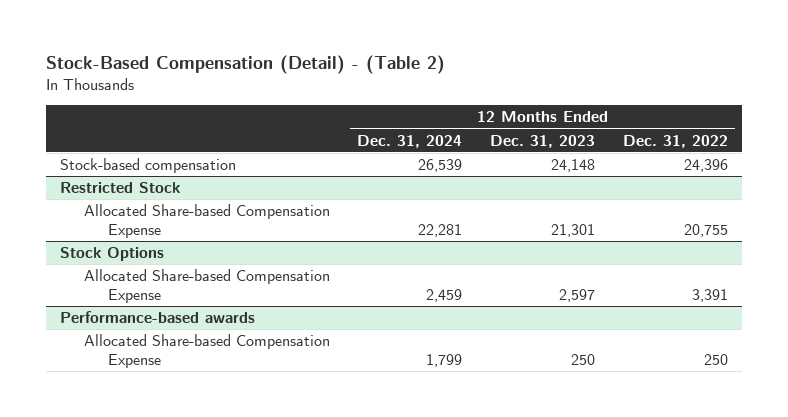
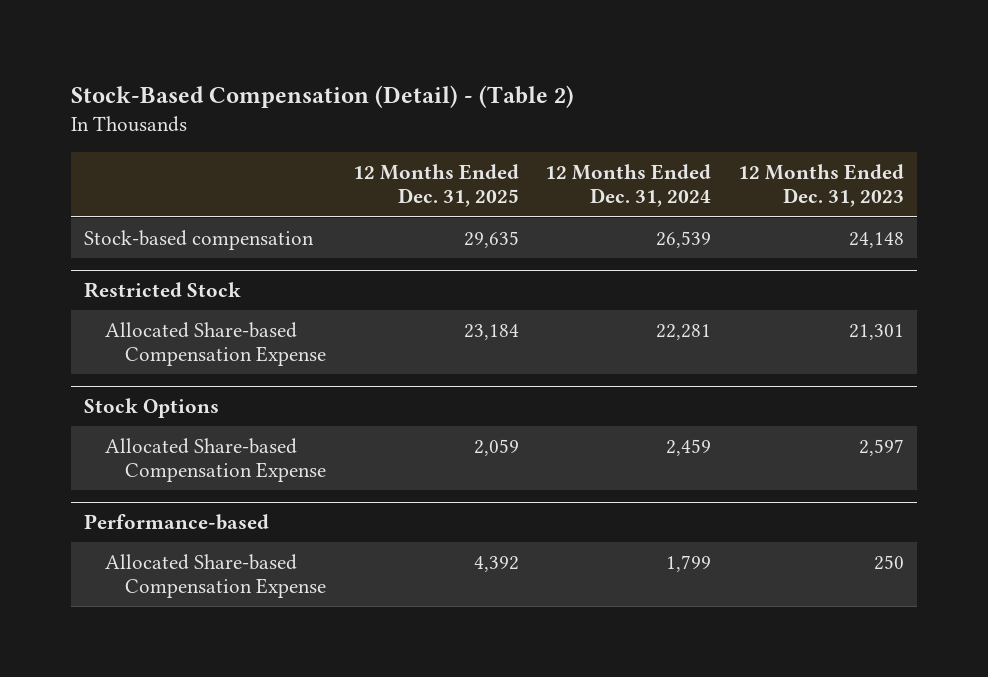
[623,134,729,148] Dec. 31, 2022 -> none
none -> [352,164,519,208] 12 Months Ended Dec. 31, 2025
[59,310,255,323] Performance-based awards -> [83,513,269,530] Performance-based

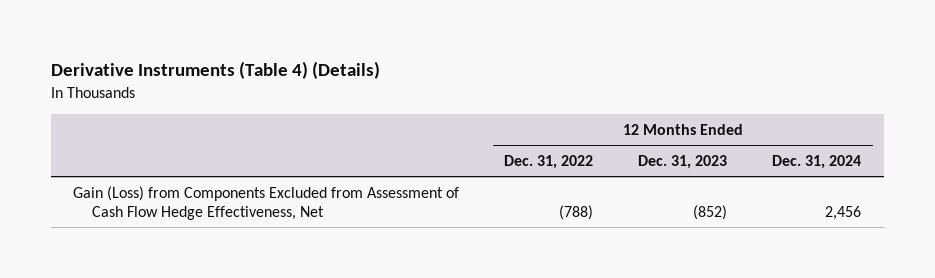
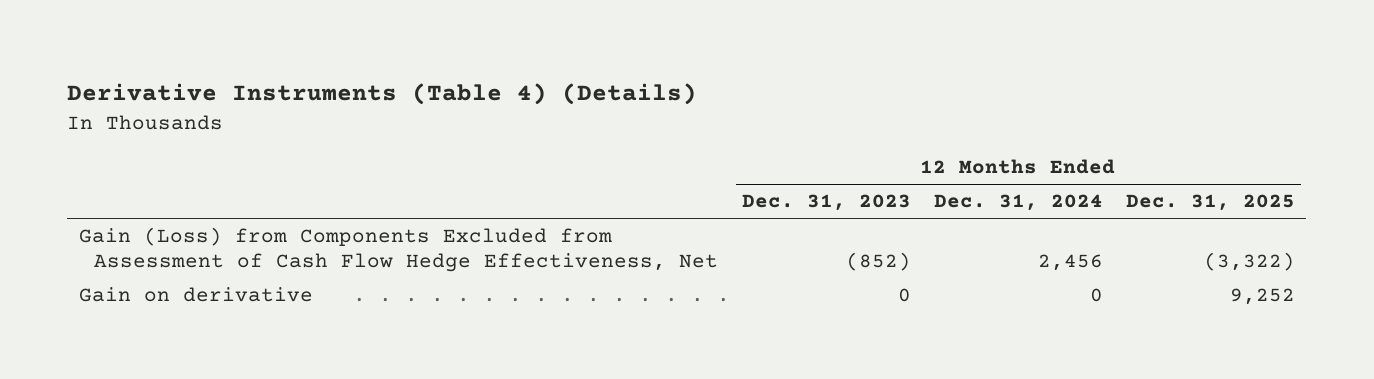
[504,155,594,170] Dec. 31, 2022 -> none
none -> [1125,194,1295,212] Dec. 31, 2025
none -> [78,287,313,303] Gain on derivative

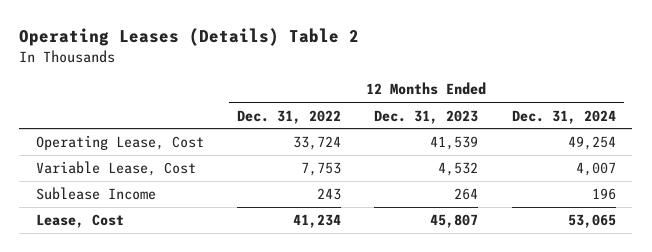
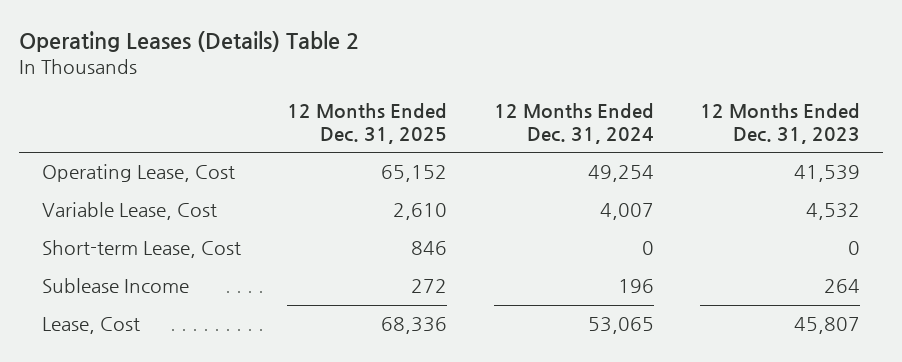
[237,109,342,124] Dec. 31, 2022 -> none
none -> [287,102,448,144] 12 Months Ended Dec. 31, 2025
none -> [42,240,242,259] Short-term Lease, Cost

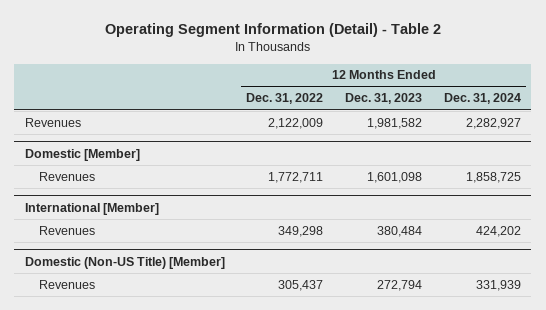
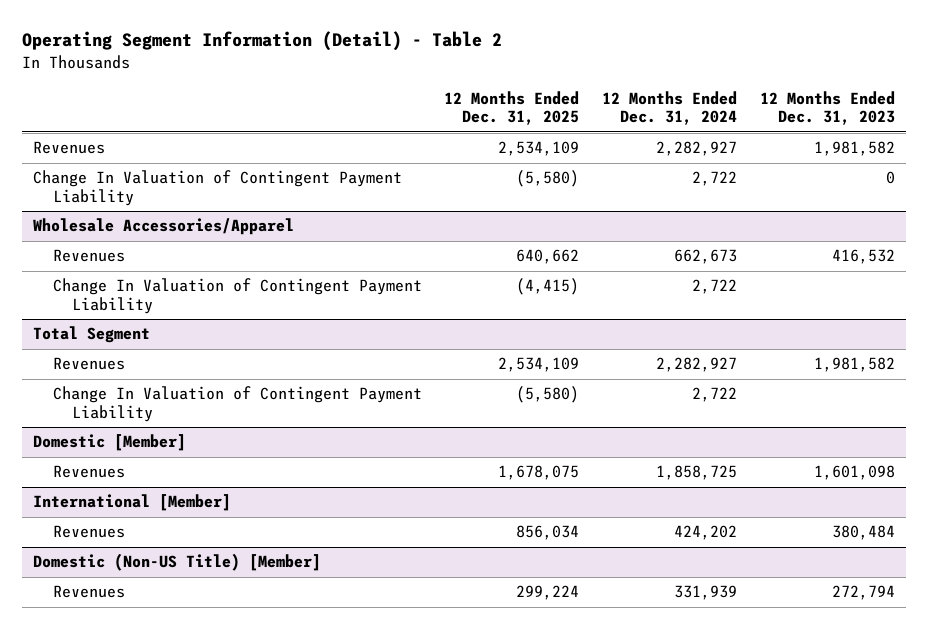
[246,93,324,105] Dec. 31, 2022 -> none
none -> [444,90,580,126] 12 Months Ended Dec. 31, 2025
none -> [32,170,402,206] Change In Valuation of Contingent Payment Liability
none -> [32,218,294,236] Wholesale Accessories/Apparel
none -> [52,249,125,263] Revenues
none -> [52,278,422,314] Change In Valuation of Contingent Payment Liability
none -> [32,326,150,344] Total Segment
none -> [52,357,125,371] Revenues
none -> [52,386,422,422] Change In Valuation of Contingent Payment Liability

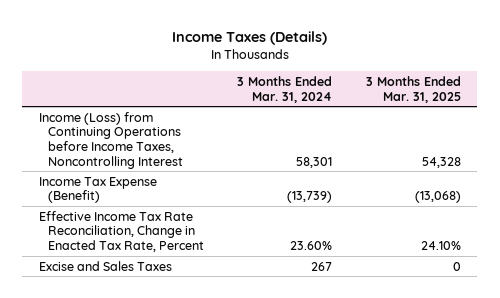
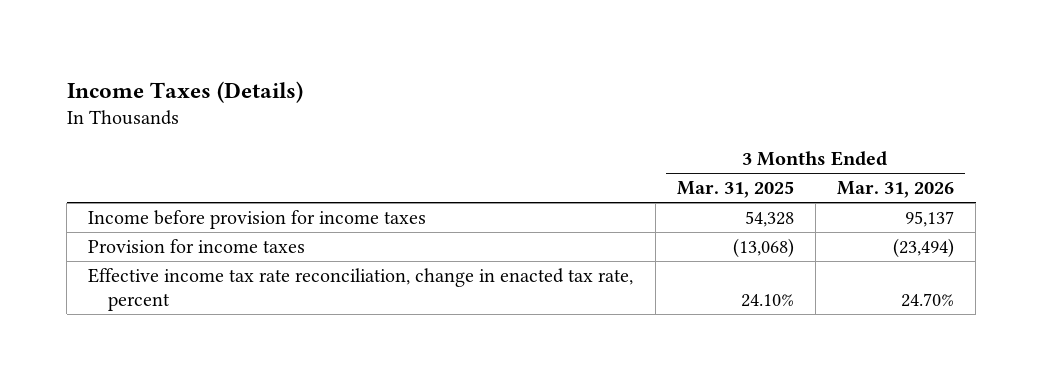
[237,76,333,103] 3 Months Ended Mar. 31, 2024 -> none
none -> [836,181,954,199] Mar. 31, 2026
[38,260,172,271] Excise and Sales Taxes -> none
[38,111,183,169] Income (Loss) from Continuing Operations before Income Taxes, Noncontrolling Interest -> [88,209,427,229] Income before provision for income taxes
[38,176,157,204] Income Tax Expense (Benefit) -> [88,238,306,253] Provision for income taxes
[38,210,204,253] Effective Income Tax Rate Reconciliation, Change in Enacted Tax Rate, Percent -> [88,267,634,311] Effective income tax rate reconciliation, change in enacted tax rate, percent

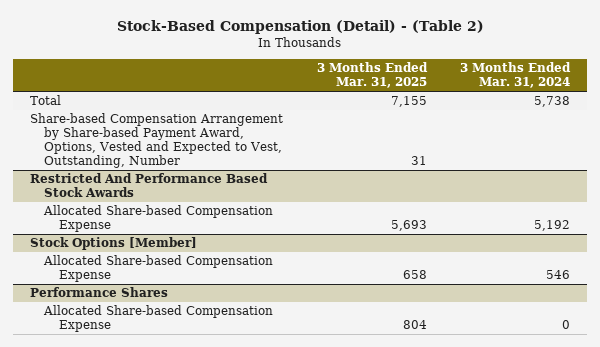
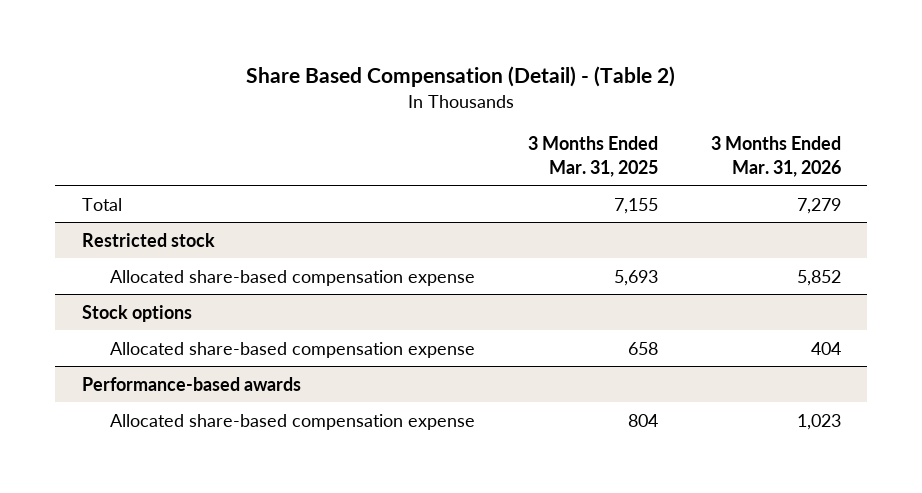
[117,20,485,35] Stock-Based Compensation (Detail) - (Table 2) -> [246,66,676,88] Share Based Compensation (Detail) - (Table 2)
[460,62,572,89] 3 Months Ended Mar. 31, 2024 -> none
none -> [710,136,841,177] 3 Months Ended Mar. 31, 2026
[29,113,283,168] Share-based Compensation Arrangement by Share-based Payment Award, Options, Vested and Expected to Vest, Outstanding, Number -> none
[29,173,268,198] Restricted And Performance Based Stock Awards -> none
none -> [81,232,215,247] Restricted stock
[43,205,274,233] Allocated Share-based Compensation Expense -> [109,269,475,286] Allocated share-based compensation expense
[29,237,197,251] Stock Options [Member] -> [81,304,192,322] Stock options
[43,255,274,283] Allocated Share-based Compensation Expense -> [109,341,475,358] Allocated share-based compensation expense
[29,287,168,298] Performance Shares -> [81,376,301,391] Performance-based awards
[43,305,274,333] Allocated Share-based Compensation Expense -> [109,413,475,430] Allocated share-based compensation expense

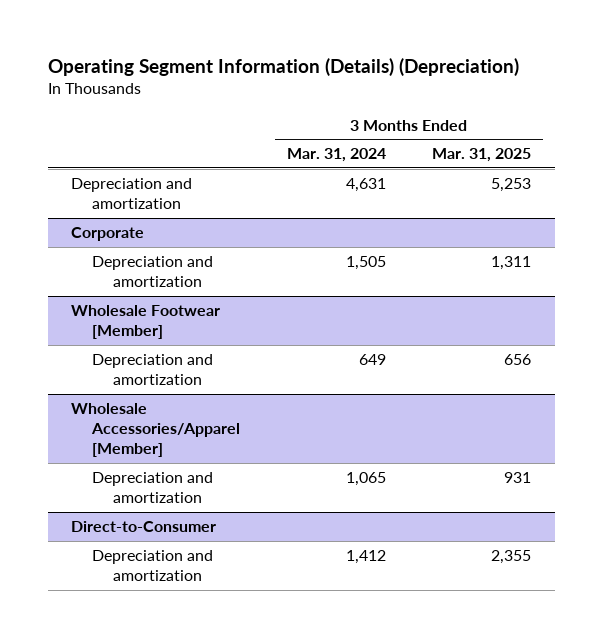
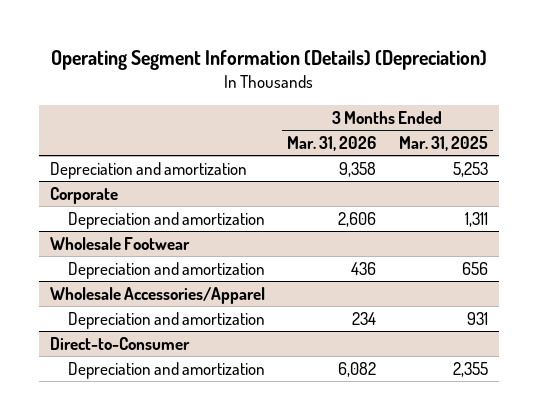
[286,148,386,163] Mar. 31, 2024 -> none
none -> [287,136,377,152] Mar. 31, 2026
[71,305,221,340] Wholesale Footwear [Member] -> [50,236,191,250] Wholesale Footwear
[71,403,241,457] Wholesale Accessories/Apparel [Member] -> [50,286,266,304] Wholesale Accessories/Apparel

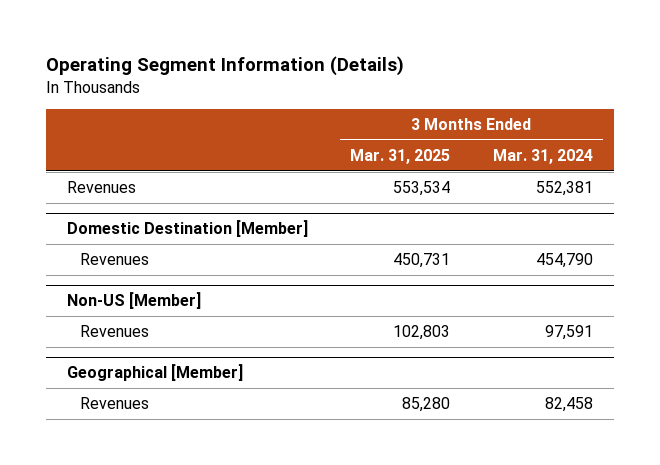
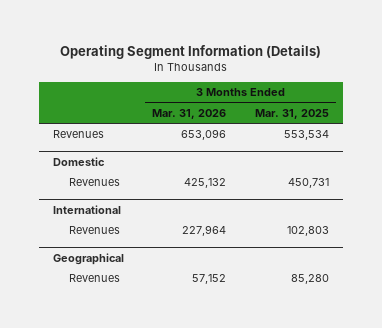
[492,149,593,165] Mar. 31, 2024 -> none
none -> [152,109,227,120] Mar. 31, 2026
[67,220,309,238] Domestic Destination [Member] -> [52,156,105,166] Domestic
[67,292,202,310] Non-US [Member] -> [52,204,121,214] International
[67,364,244,382] Geographical [Member] -> [52,252,124,265] Geographical

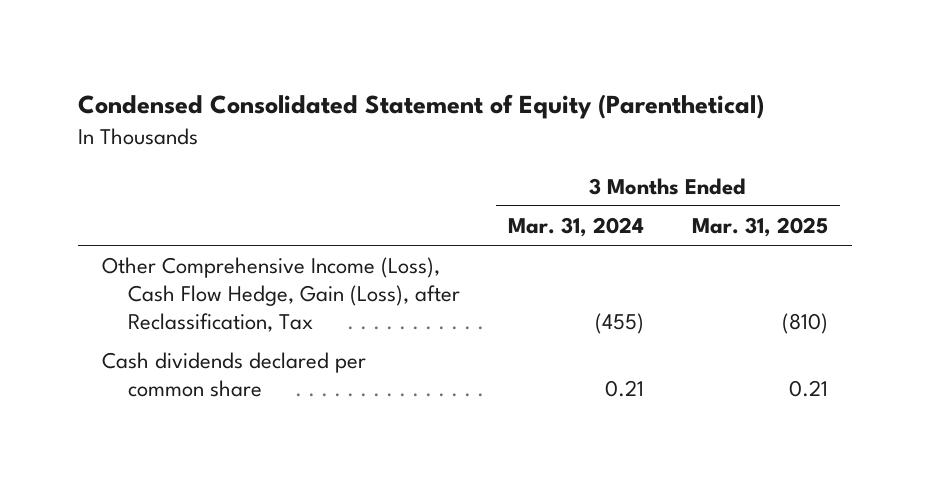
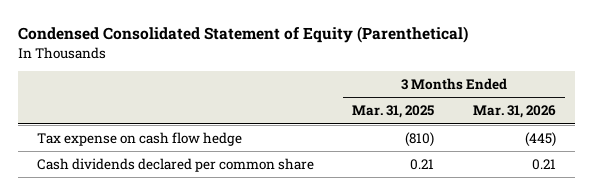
[507,217,644,238] Mar. 31, 2024 -> none
none -> [472,105,556,119] Mar. 31, 2026
[101,257,460,332] Other Comprehensive Income (Loss), Cash Flow Hedge, Gain (Loss), after Reclassification, Tax -> [37,131,243,146] Tax expense on cash flow hedge

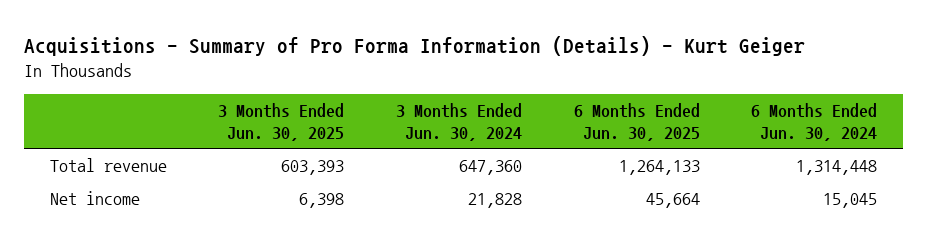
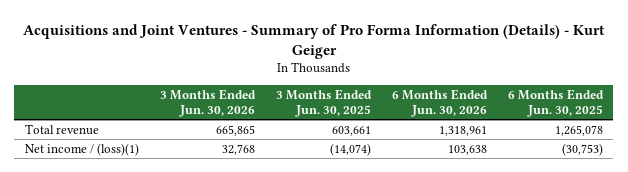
[23,35,805,56] Acquisitions - Summary of Pro Forma Information (Details) - Kurt Geiger -> [22,23,605,59] Acquisitions and Joint Ventures - Summary of Pro Forma Information (Details) - Kurt Geiger
[396,103,523,141] 3 Months Ended Jun. 30, 2024 -> none
[751,103,878,141] 6 Months Ended Jun. 30, 2024 -> none
none -> [159,88,256,118] 3 Months Ended Jun. 30, 2026
none -> [391,88,488,118] 6 Months Ended Jun. 30, 2026
[281,160,345,176] 603,393 -> [331,125,371,136] 603,661
[618,160,700,176] 1,264,133 -> [554,124,603,136] 1,265,078
[49,191,140,206] Net income -> [24,142,139,156] Net income / (loss)(1)
[299,193,345,209] 6,398 -> [329,142,371,156] (14,074)
[645,193,700,209] 45,664 -> [561,142,603,156] (30,753)

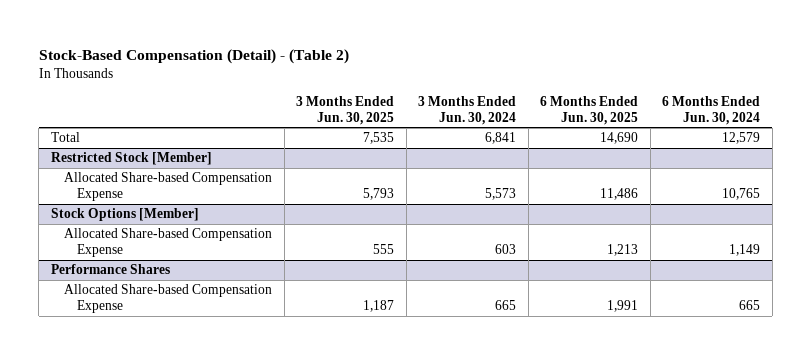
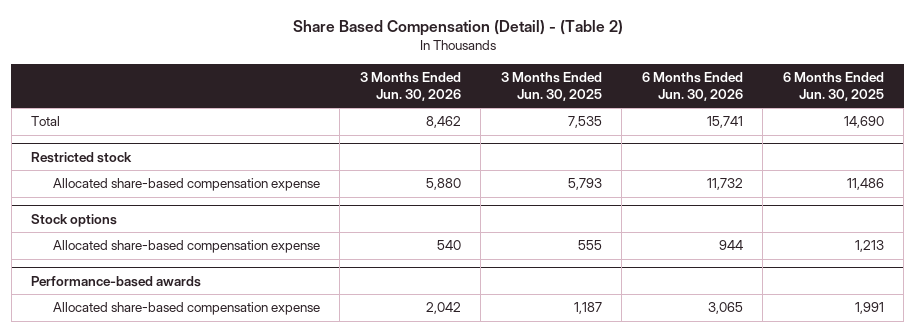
[38,48,349,64] Stock-Based Compensation (Detail) - (Table 2) -> [292,20,623,37] Share Based Compensation (Detail) - (Table 2)
[418,95,517,125] 3 Months Ended Jun. 30, 2024 -> none
[662,95,761,125] 6 Months Ended Jun. 30, 2024 -> none
none -> [359,72,461,102] 3 Months Ended Jun. 30, 2026
none -> [641,72,743,102] 6 Months Ended Jun. 30, 2026
[50,152,212,166] Restricted Stock [Member] -> [31,151,133,163] Restricted stock
[64,172,273,202] Allocated Share-based Compensation Expense -> [52,178,320,192] Allocated share-based compensation expense
[50,208,199,222] Stock Options [Member] -> [31,213,118,227] Stock options
[64,228,273,258] Allocated Share-based Compensation Expense -> [52,240,320,254] Allocated share-based compensation expense
[50,264,170,275] Performance Shares -> [31,275,202,287] Performance-based awards
[64,284,273,314] Allocated Share-based Compensation Expense -> [52,302,320,316] Allocated share-based compensation expense

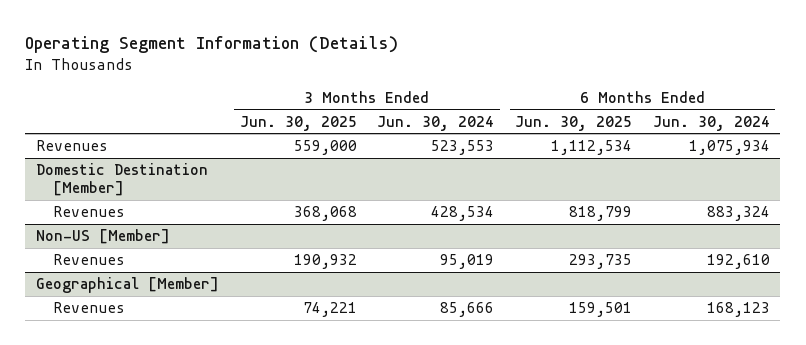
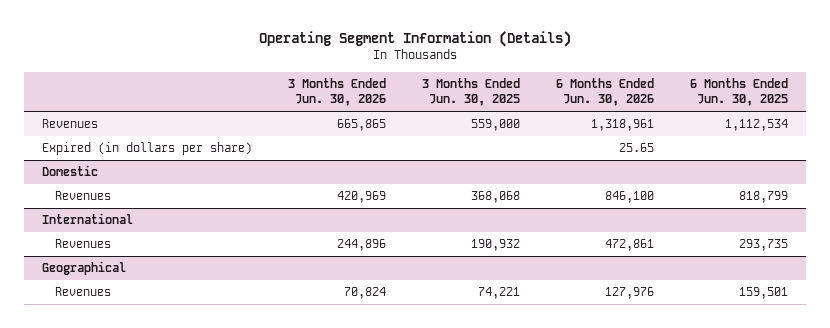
[377,115,495,131] Jun. 30, 2024 -> none
[653,115,771,131] Jun. 30, 2024 -> none
none -> [288,78,387,107] 3 Months Ended Jun. 30, 2026
none -> [556,78,655,107] 6 Months Ended Jun. 30, 2026
none -> [42,142,253,156] Expired (in dollars per share)
[35,163,208,197] Domestic Destination [Member] -> [42,165,99,177] Domestic
[35,229,170,245] Non-US [Member] -> [42,213,134,225] International
[35,277,219,294] Geographical [Member] -> [42,261,127,276] Geographical

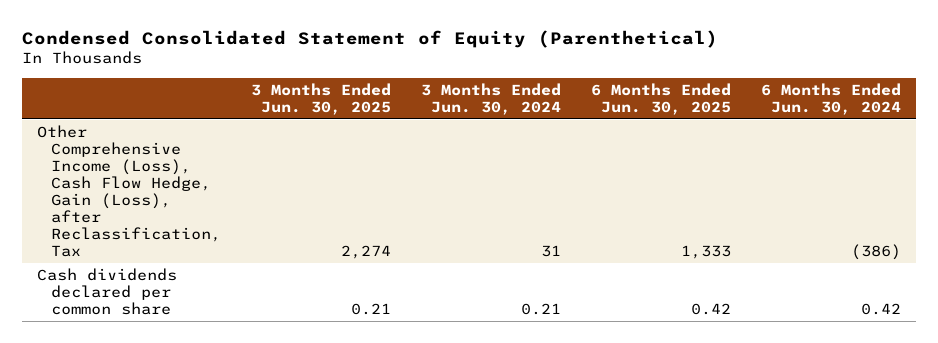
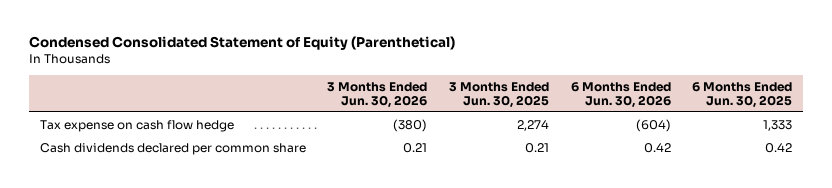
[420,82,561,115] 3 Months Ended Jun. 30, 2024 -> none
[761,82,902,115] 6 Months Ended Jun. 30, 2024 -> none
none -> [327,81,428,108] 3 Months Ended Jun. 30, 2026
none -> [570,81,671,108] 6 Months Ended Jun. 30, 2026
[36,125,221,257] Other Comprehensive Income (Loss), Cash Flow Hedge, Gain (Loss), after Reclassification, Tax -> [39,119,234,132] Tax expense on cash flow hedge

